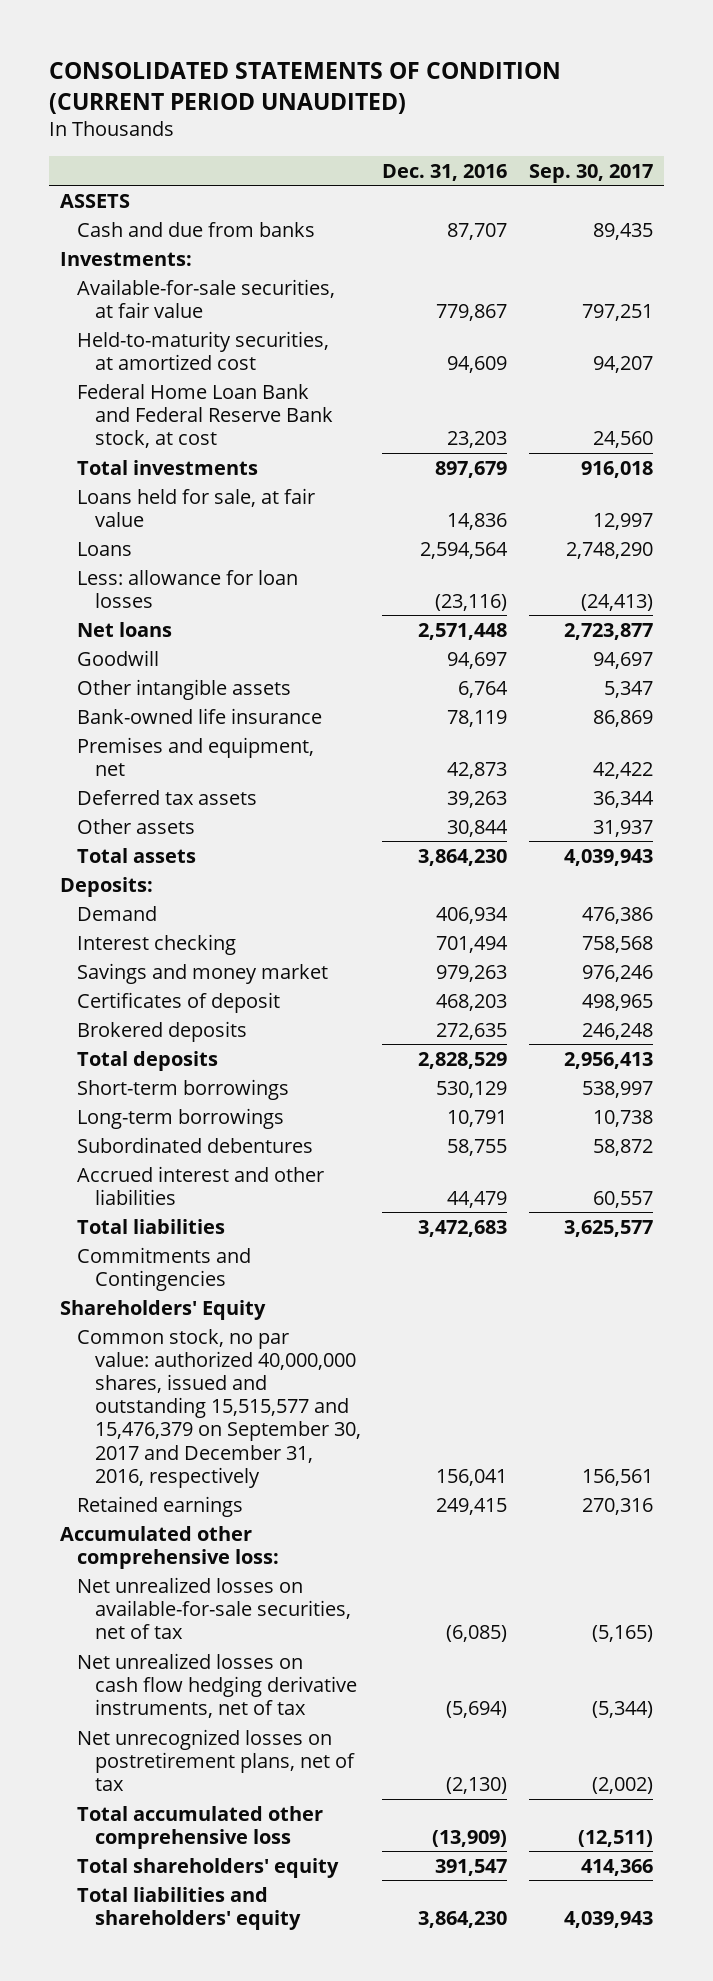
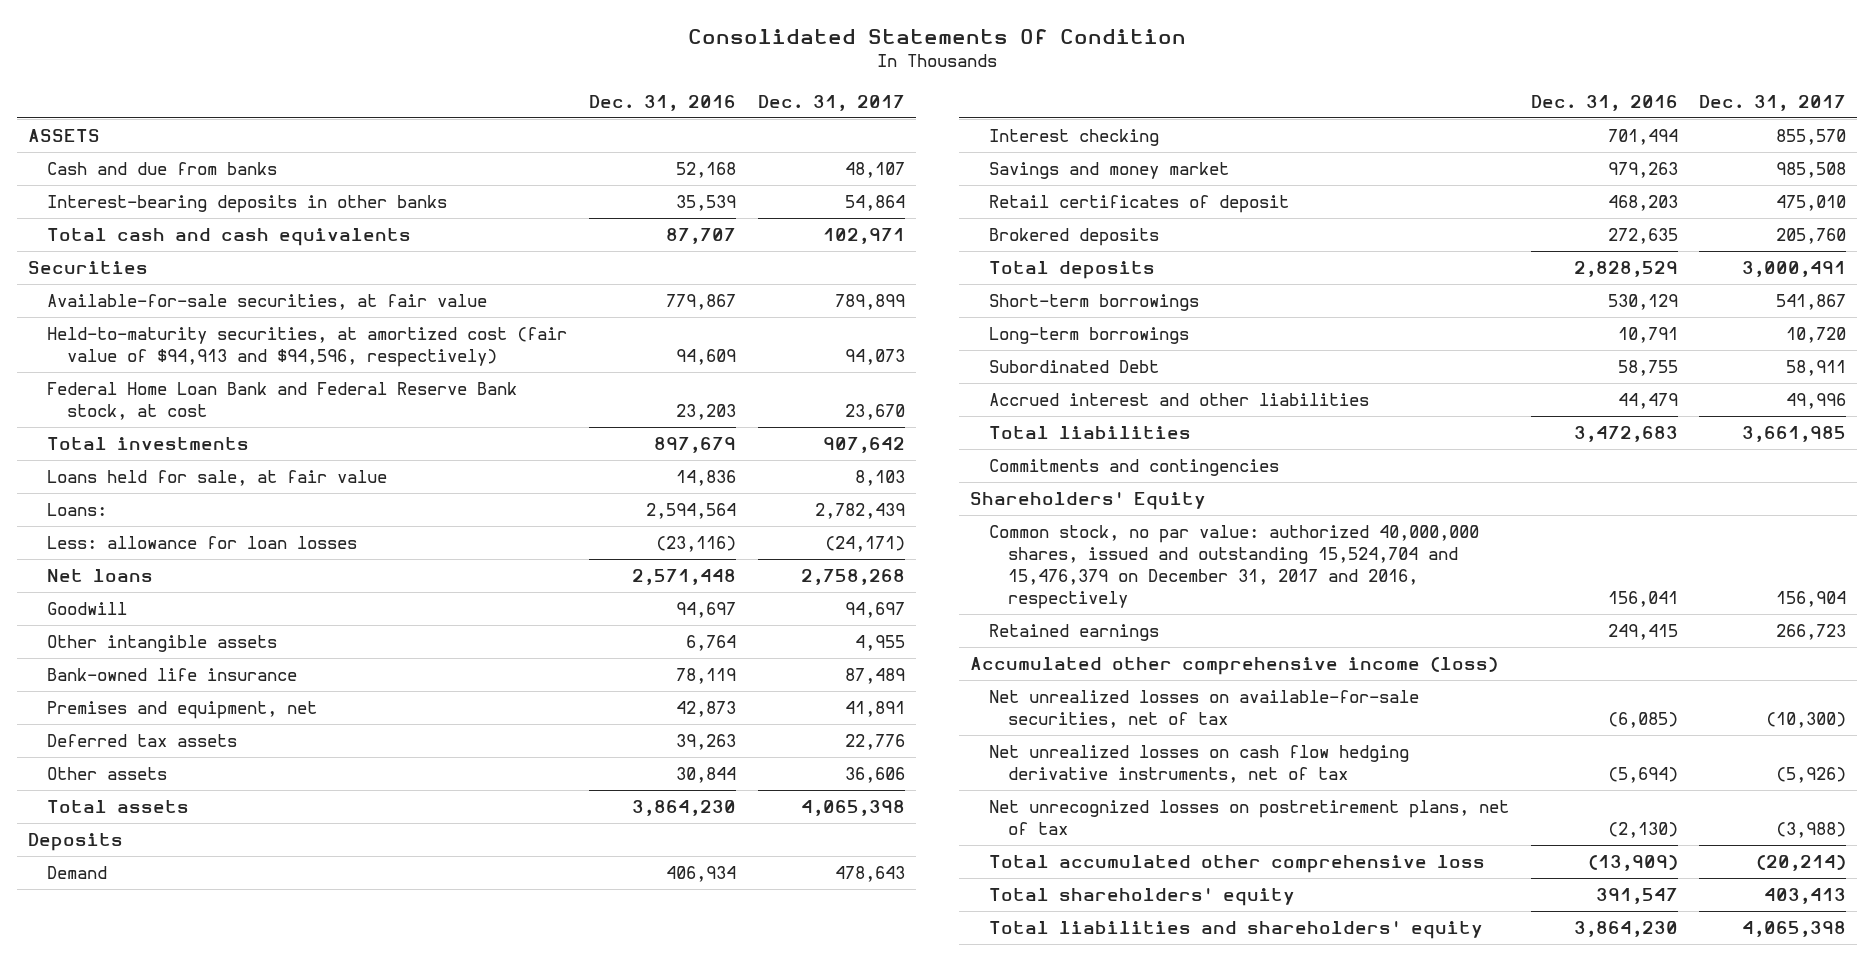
[48,62,561,114] CONSOLIDATED STATEMENTS OF CONDITION (CURRENT PERIOD UNAUDITED) -> [688,29,1187,45] Consolidated Statements Of Condition
[529,163,654,183] Sep. 30, 2017 -> none
none -> [758,94,906,111] Dec. 31, 2017
[447,222,508,240] 87,707 -> [676,161,737,178] 52,168
none -> [47,194,448,213] Interest-bearing deposits in other banks
none -> [47,227,412,246] Total cash and cash equivalents
[59,251,192,266] Investments: -> [28,260,149,274] Securities
[77,330,330,370] Held-to-maturity securities, at amortized cost -> [47,326,568,368] Held-to-maturity securities, at amortized cost (fair value of $94,913 and $94,596, respectively)
[77,541,133,556] Loans -> [47,502,108,516] Loans:
[59,876,153,897] Deposits: -> [28,832,124,851] Deposits
[77,991,281,1013] Certificates of deposit -> [988,194,1289,213] Retail certificates of deposit
[77,1136,314,1153] Subordinated debentures -> [988,359,1159,373] Subordinated Debt
[77,1246,252,1291] Commitments and Contingencies -> [988,458,1279,476] Commitments and contingencies
[77,1328,361,1488] Common stock, no par value: authorized 40,000,000 shares, issued and outstanding 15,515,577 and 15,476,379 on September 30, 2017 and December 31, 2016, respectively -> [988,524,1479,610] Common stock, no par value: authorized 40,000,000 shares, issued and outstanding 15,524,704 and 15,476,379 on December 31, 2017 and 2016, respectively
[59,1525,280,1569] Accumulated other comprehensive loss: -> [969,656,1498,675] Accumulated other comprehensive income (loss)

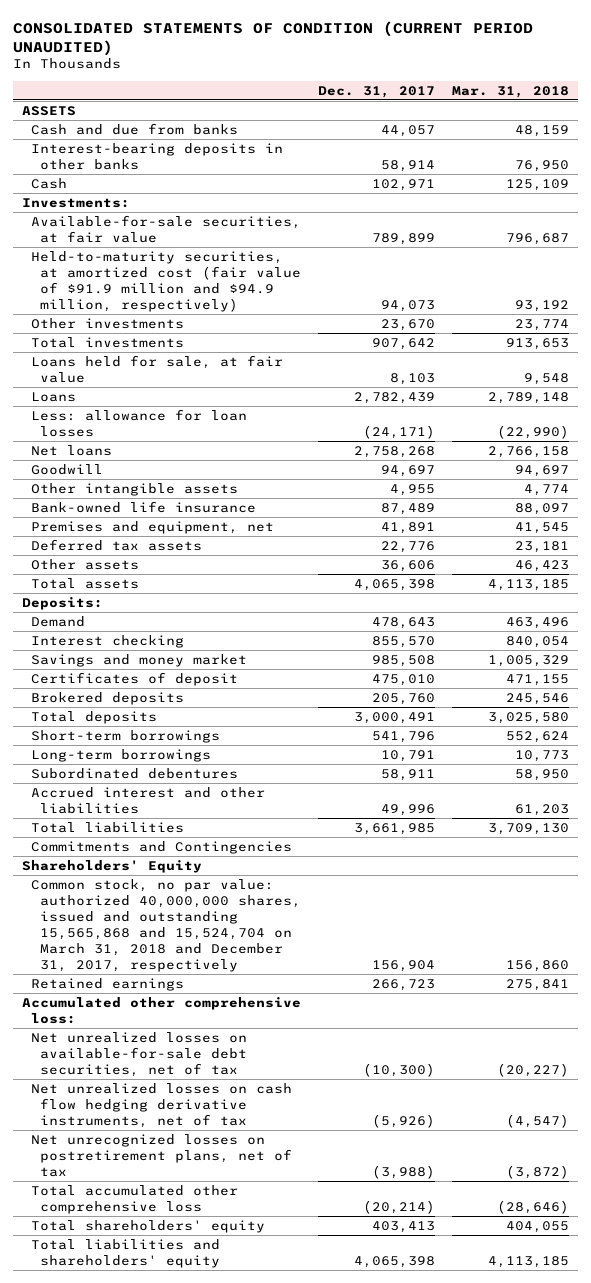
[688,29,1187,45] Consolidated Statements Of Condition -> [13,20,534,56] CONSOLIDATED STATEMENTS OF CONDITION (CURRENT PERIOD UNAUDITED)
[589,94,737,111] Dec. 31, 2016 -> none
none -> [451,85,569,98] Mar. 31, 2018
[845,161,906,178] 48,107 -> [380,124,435,137] 44,057
[845,194,906,211] 54,864 -> [380,159,435,172] 58,914
[47,227,412,246] Total cash and cash equivalents -> [30,177,67,189] Cash
[28,260,149,274] Securities -> [21,197,130,208] Investments:
[47,326,568,368] Held-to-maturity securities, at amortized cost (fair value of $94,913 and $94,596, respectively) -> [30,250,301,312] Held-to-maturity securities, at amortized cost (fair value of $91.9 million and $94.9 million, respectively)
[47,381,518,421] Federal Home Loan Bank and Federal Reserve Bank stock, at cost -> [30,317,184,329] Other investments
[47,502,108,516] Loans: -> [30,391,76,402] Loans
[28,832,124,851] Deposits -> [21,596,103,610] Deposits:
[988,194,1289,213] Retail certificates of deposit -> [30,671,238,686] Certificates of deposit
[1776,293,1847,310] 541,867 -> [371,730,435,743] 541,796
[1786,326,1847,343] 10,720 -> [380,749,435,762] 10,791
[988,359,1159,373] Subordinated Debt -> [30,767,238,779] Subordinated debentures
[988,458,1279,476] Commitments and contingencies -> [30,840,292,854] Commitments and Contingencies
[988,524,1479,610] Common stock, no par value: authorized 40,000,000 shares, issued and outstanding 15,524,704 and 15,476,379 on December 31, 2017 and 2016, respectively -> [30,878,301,972] Common stock, no par value: authorized 40,000,000 shares, issued and outstanding 15,565,868 and 15,524,704 on March 31, 2018 and December 31, 2017, respectively
[969,656,1498,675] Accumulated other comprehensive income (loss) -> [21,996,301,1024] Accumulated other comprehensive loss:
[988,689,1419,729] Net unrealized losses on available-for-sale securities, net of tax -> [30,1031,247,1077] Net unrealized losses on available-for-sale debt securities, net of tax

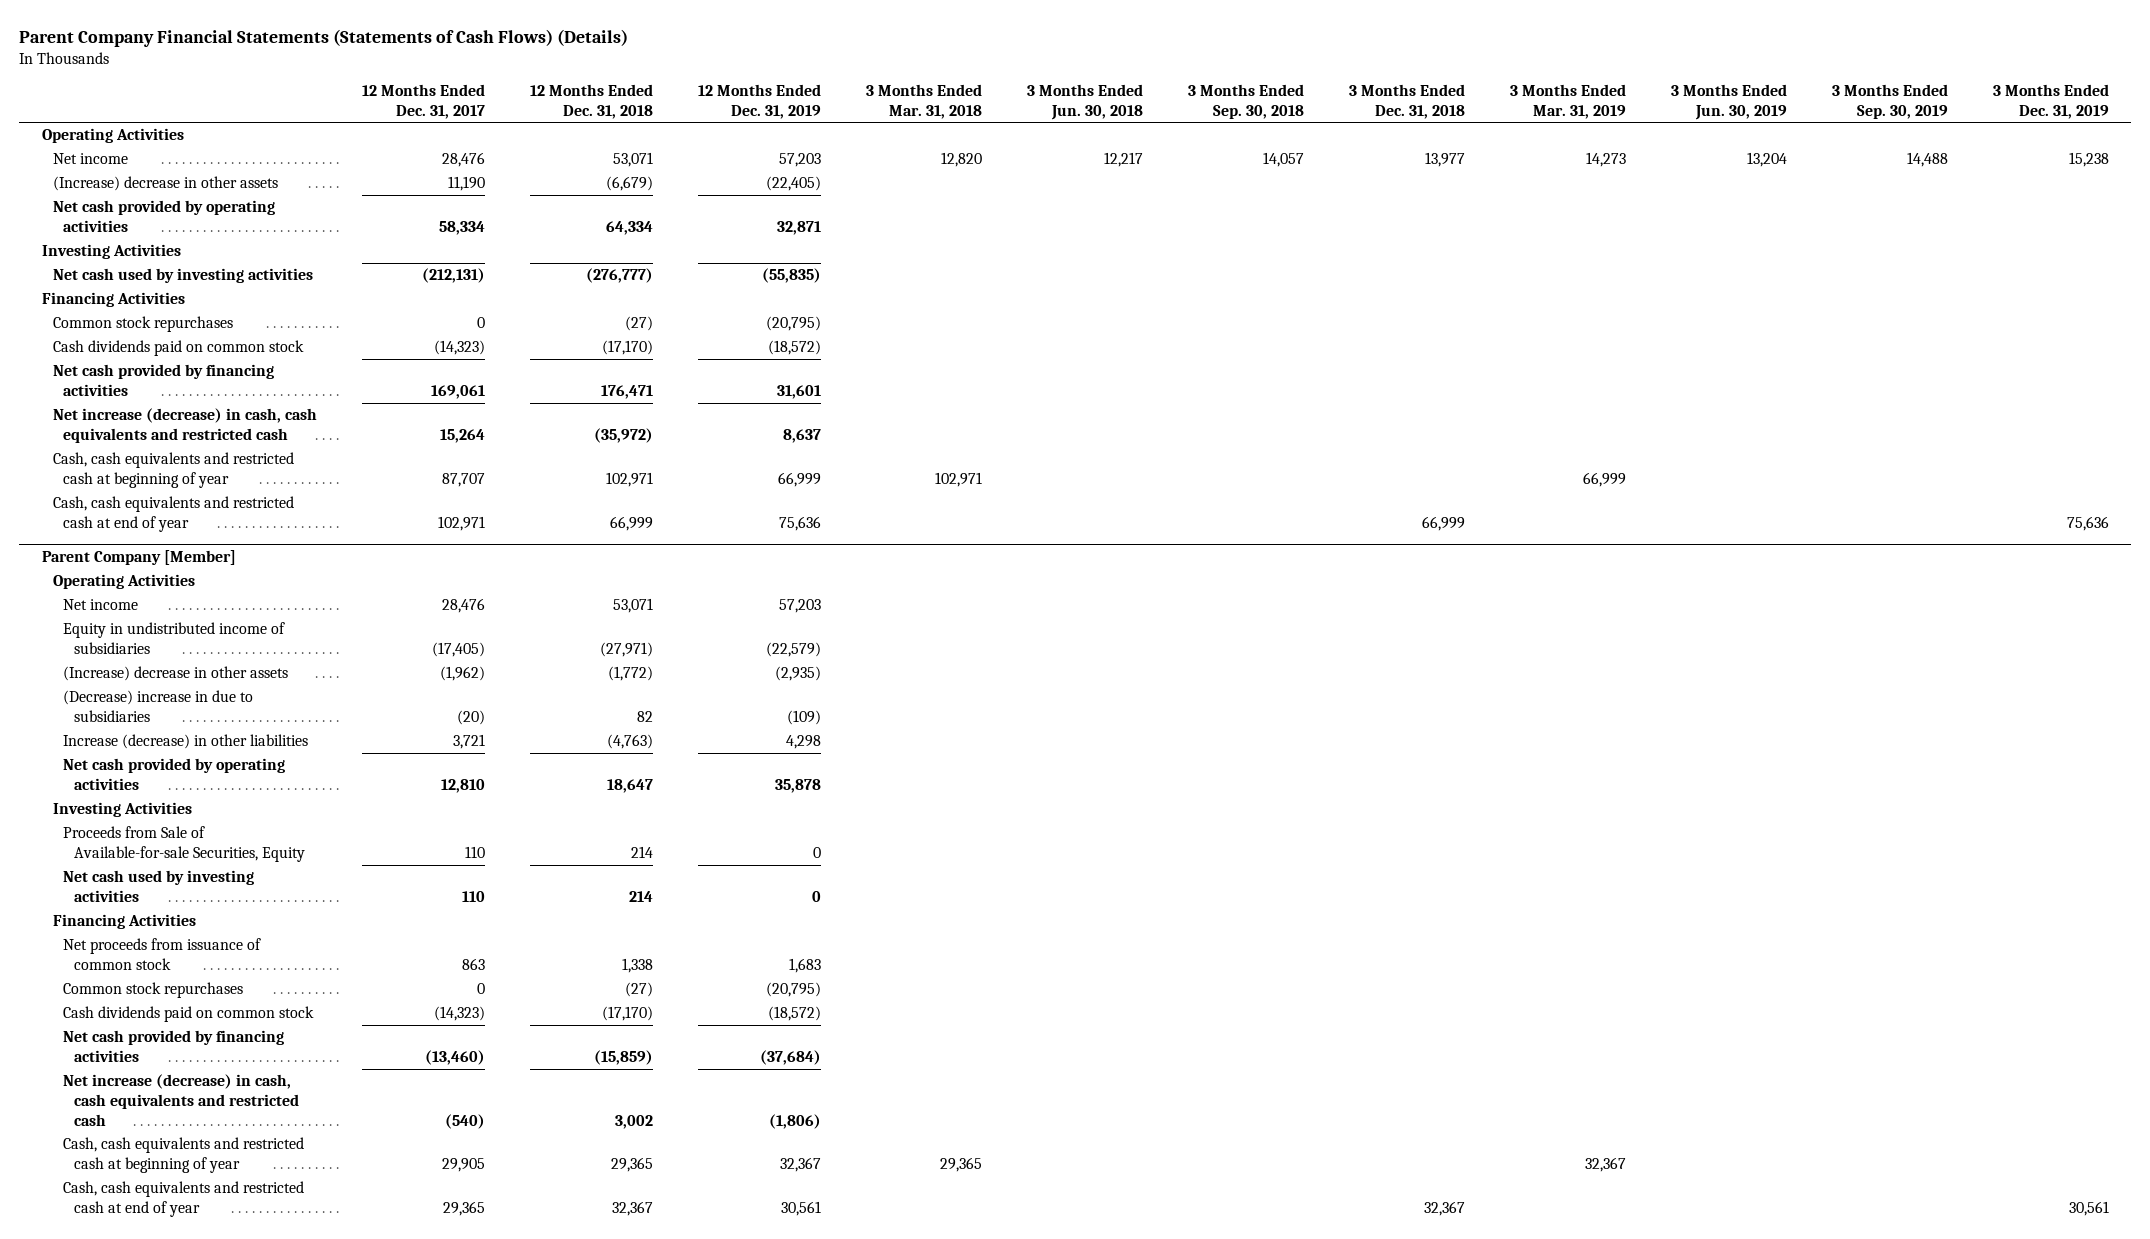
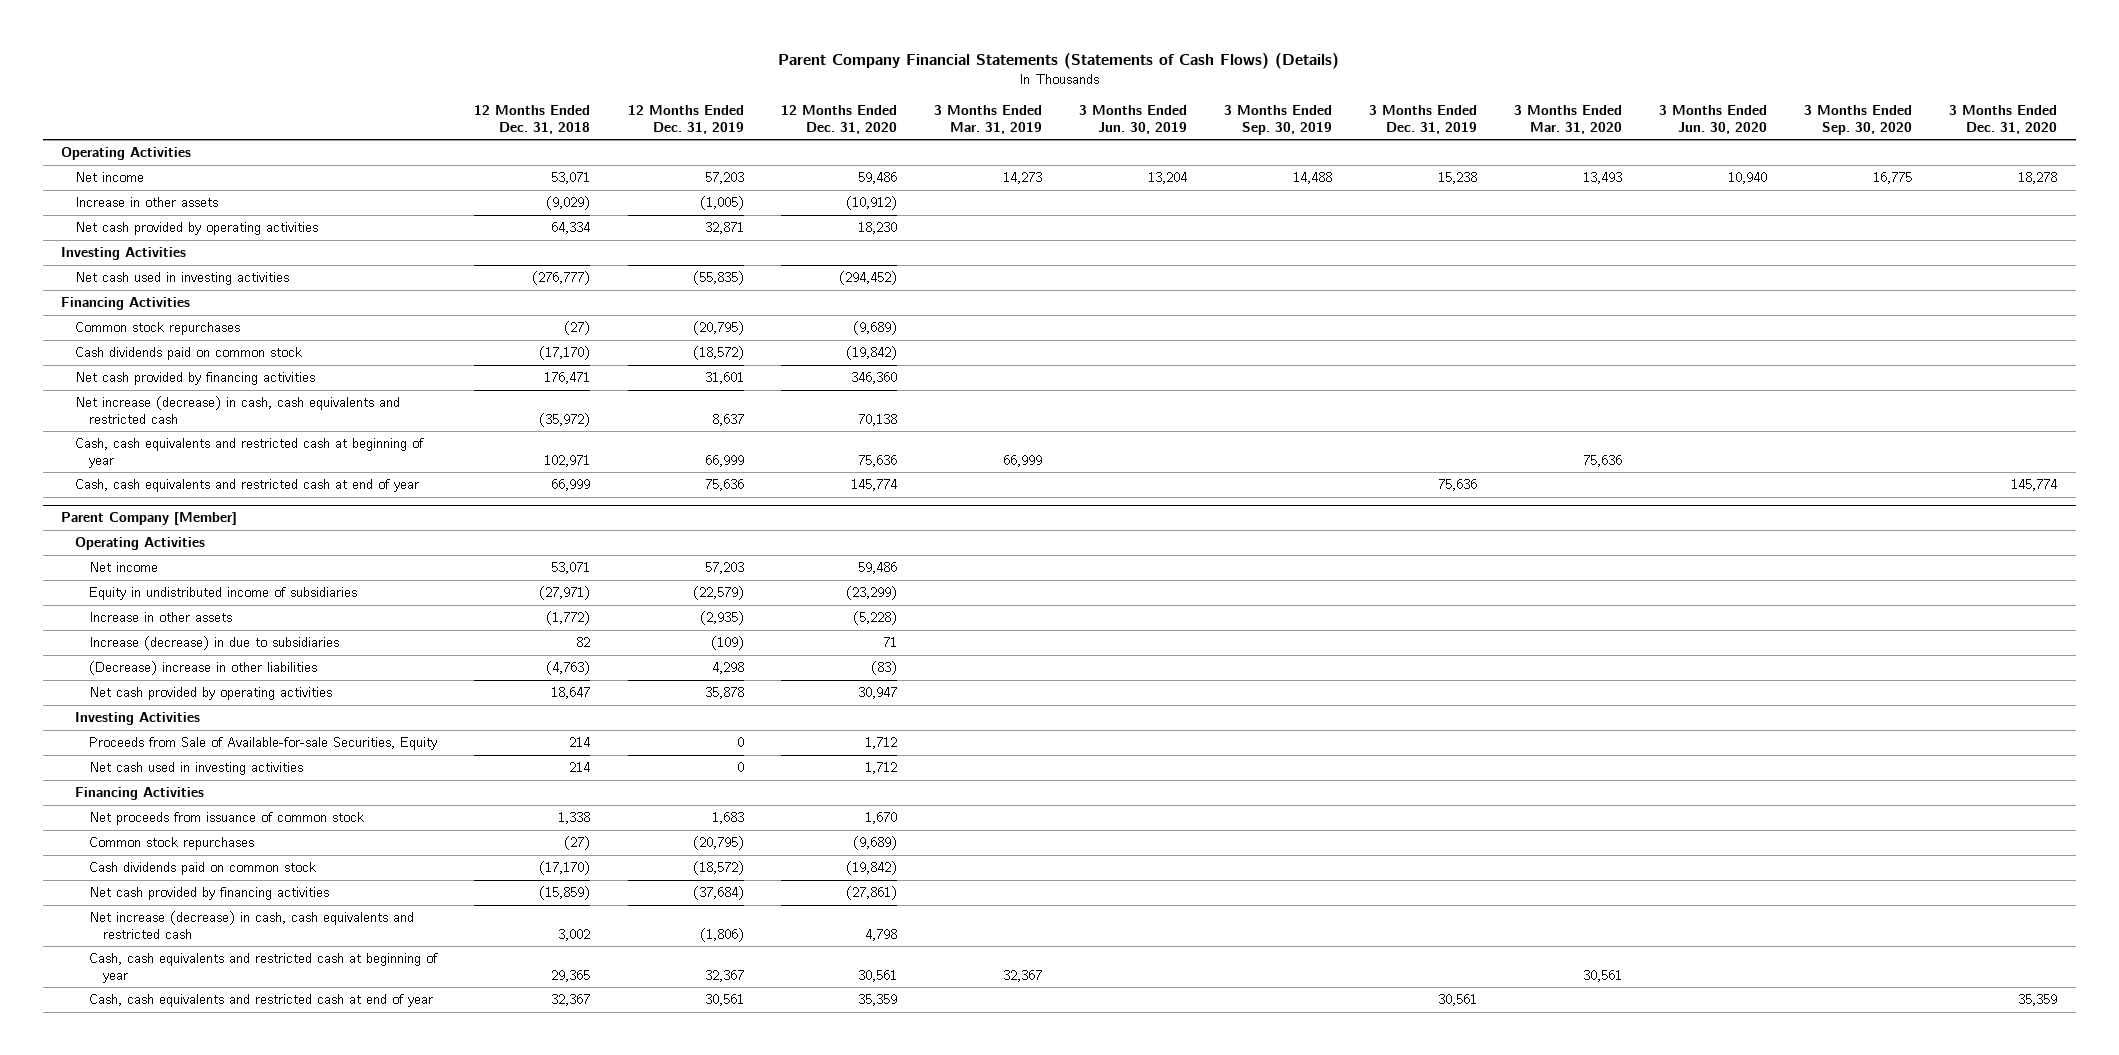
[361,83,485,119] 12 Months Ended Dec. 31, 2017 -> none
[865,83,982,119] 3 Months Ended Mar. 31, 2018 -> none
[1026,83,1143,120] 3 Months Ended Jun. 30, 2018 -> none
[1187,83,1304,119] 3 Months Ended Sep. 30, 2018 -> none
[1348,83,1465,119] 3 Months Ended Dec. 31, 2018 -> none
none -> [780,105,897,134] 12 Months Ended Dec. 31, 2020
none -> [1513,105,1622,134] 3 Months Ended Mar. 31, 2020
none -> [1658,105,1767,134] 3 Months Ended Jun. 30, 2020
none -> [1804,105,1913,135] 3 Months Ended Sep. 30, 2020
none -> [1949,105,2058,134] 3 Months Ended Dec. 31, 2020
[52,176,278,192] (Increase) decrease in other assets -> [75,197,219,208] Increase in other assets
[605,176,653,192] (6,679) -> [546,196,591,211] (9,029)
[765,176,821,192] (22,405) -> [699,196,744,211] (1,005)
[52,268,313,284] Net cash used by investing activities -> [75,272,290,286] Net cash used in investing activities
[63,666,289,682] (Increase) decrease in other assets -> [89,612,233,623] Increase in other assets
[63,690,254,722] (Decrease) increase in due to subsidiaries -> [89,636,340,651] Increase (decrease) in due to subsidiaries
[63,734,309,750] Increase (decrease) in other liabilities -> [89,661,318,676] (Decrease) increase in other liabilities
[63,870,255,902] Net cash used by investing activities -> [89,762,304,776] Net cash used in investing activities

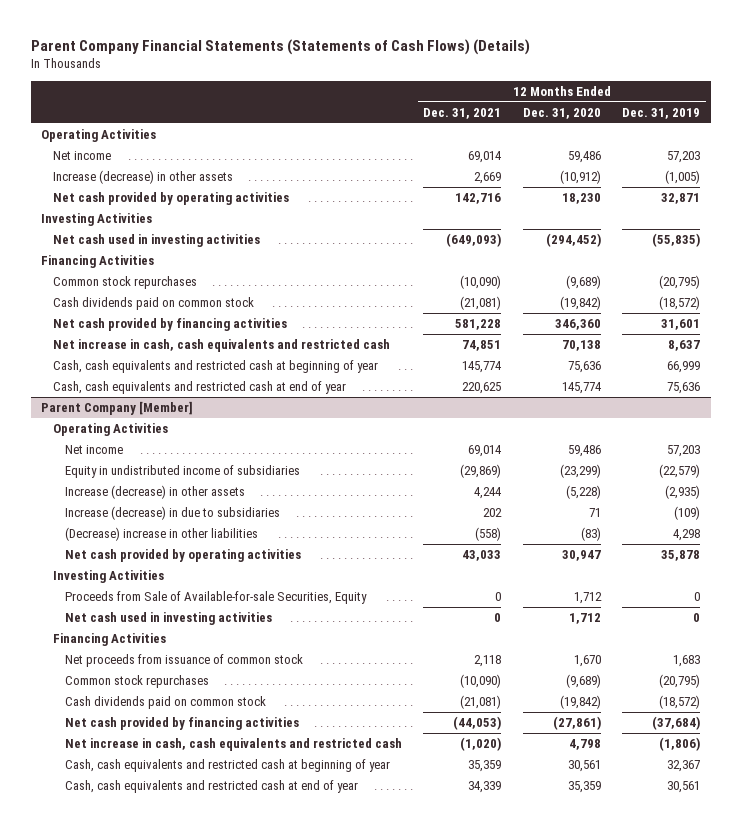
[474,105,591,134] 12 Months Ended Dec. 31, 2018 -> none
[933,105,1042,134] 3 Months Ended Mar. 31, 2019 -> none
[1078,105,1187,134] 3 Months Ended Jun. 30, 2019 -> none
[1223,105,1332,135] 3 Months Ended Sep. 30, 2019 -> none
[1368,105,1477,134] 3 Months Ended Dec. 31, 2019 -> none
[1513,105,1622,134] 3 Months Ended Mar. 31, 2020 -> none
[1658,105,1767,134] 3 Months Ended Jun. 30, 2020 -> none
[1804,105,1913,135] 3 Months Ended Sep. 30, 2020 -> none
[1949,105,2058,134] 3 Months Ended Dec. 31, 2020 -> none
none -> [423,108,502,120] Dec. 31, 2021
[75,197,219,208] Increase in other assets -> [53,170,234,185] Increase (decrease) in other assets
[75,396,401,424] Net increase (decrease) in cash, cash equivalents and restricted cash -> [53,339,391,353] Net increase in cash, cash equivalents and restricted cash
[89,612,233,623] Increase in other assets -> [64,485,245,500] Increase (decrease) in other assets
[89,911,415,939] Net increase (decrease) in cash, cash equivalents and restricted cash -> [64,738,402,752] Net increase in cash, cash equivalents and restricted cash

